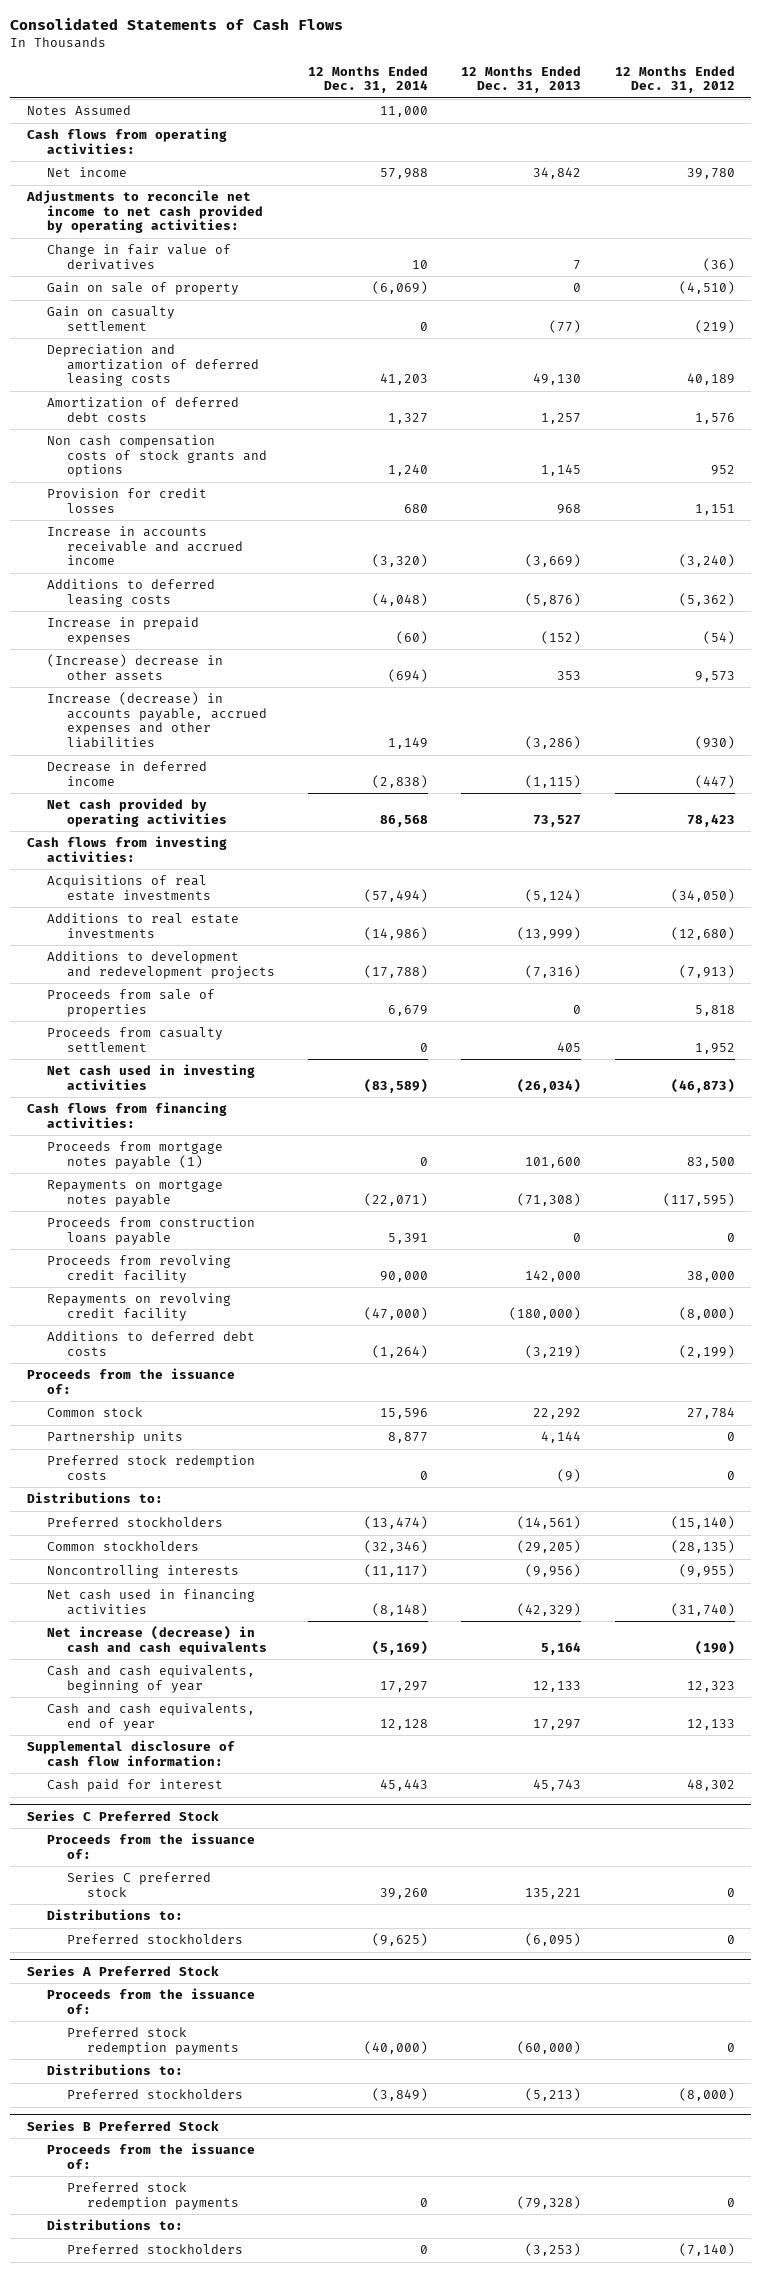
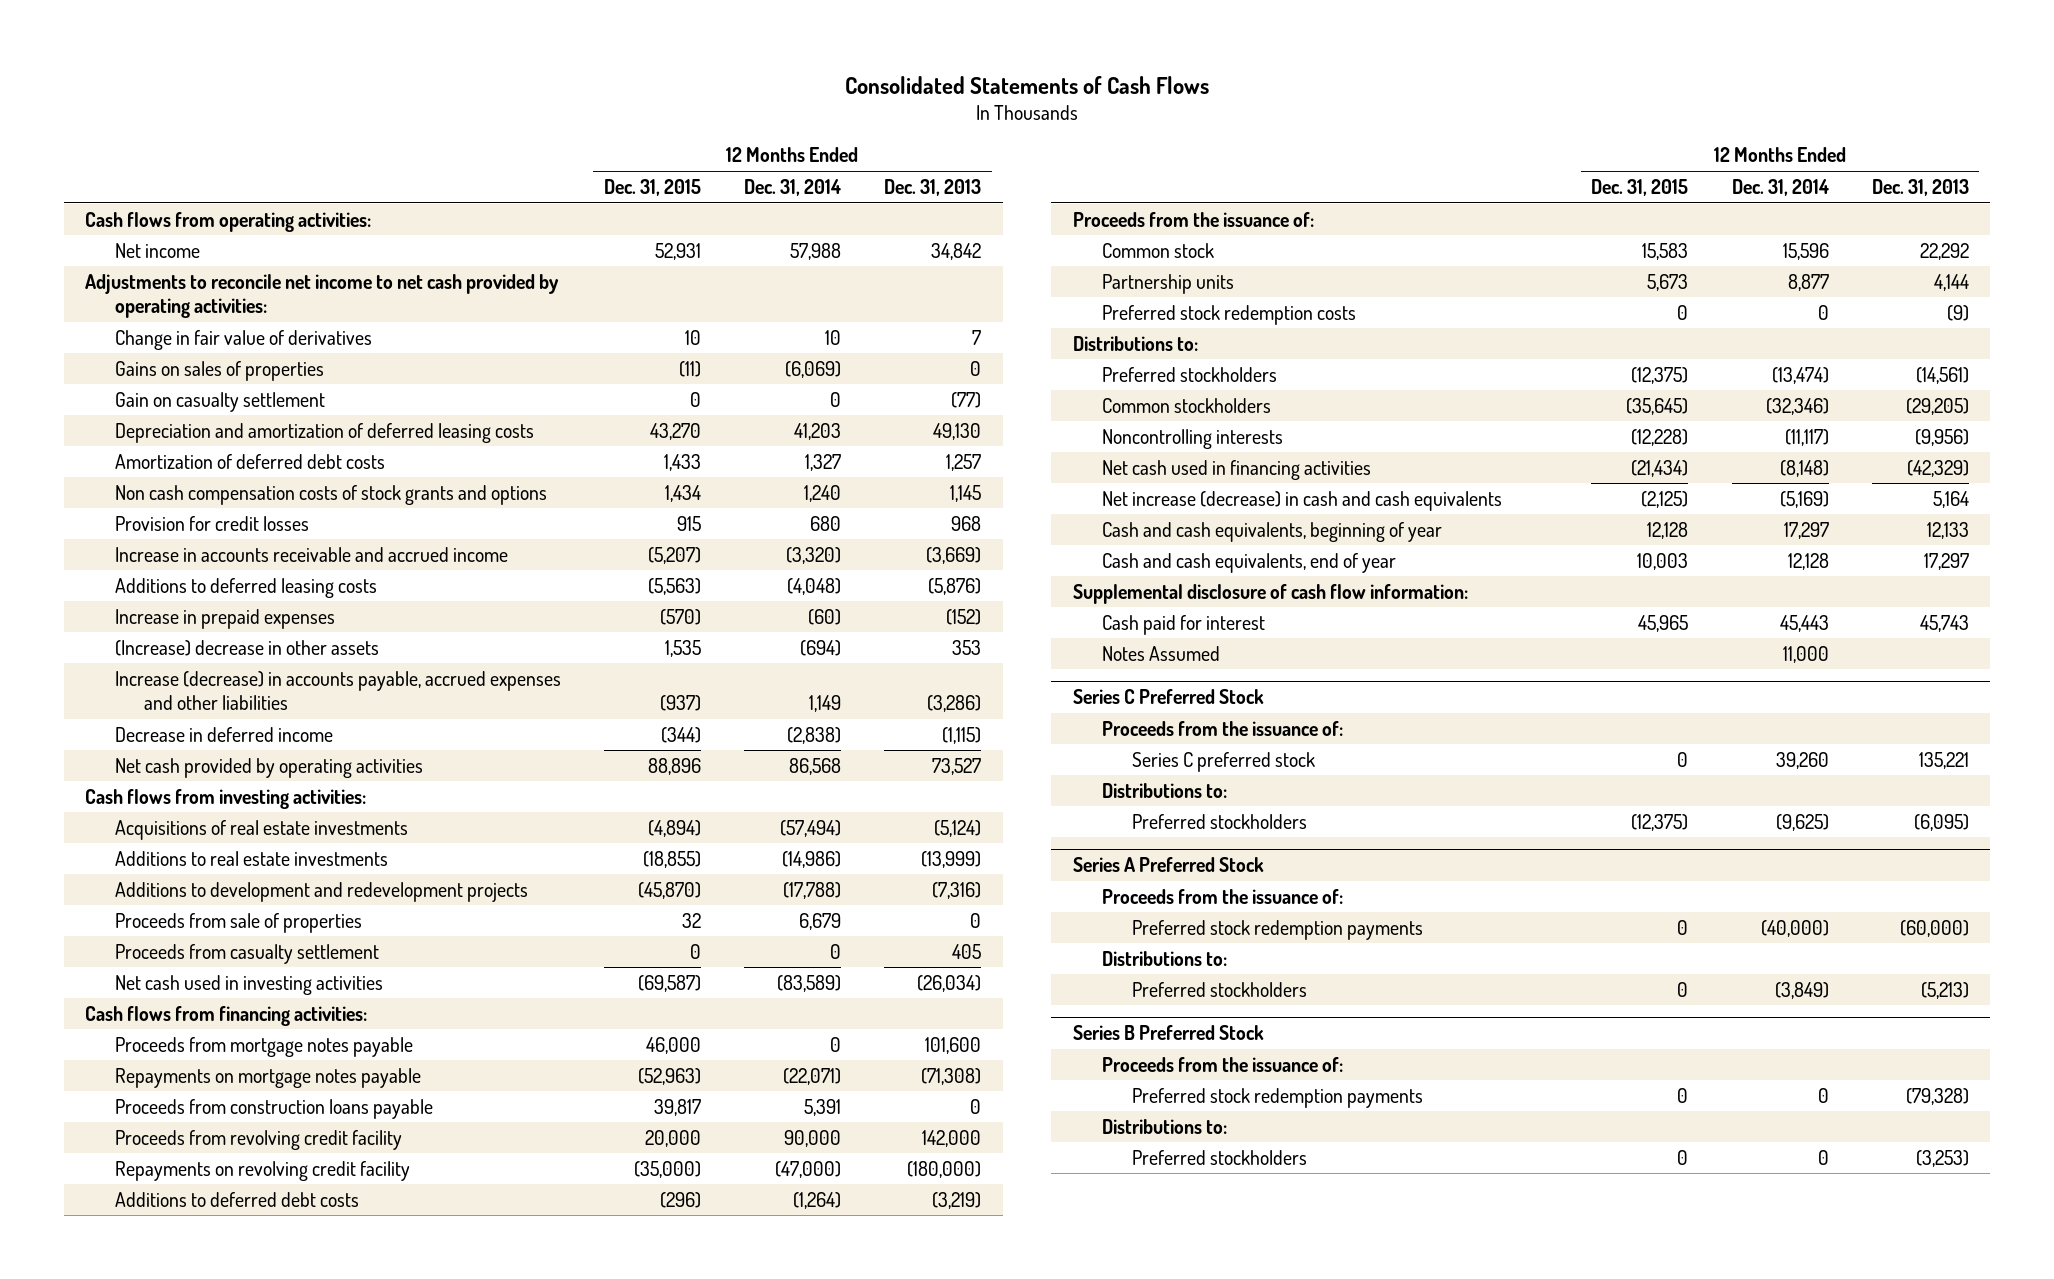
[614,65,735,94] 12 Months Ended Dec. 31, 2012 -> none
none -> [603,178,701,196] Dec. 31, 2015
[46,282,239,296] Gain on sale of property -> [114,360,324,381] Gains on sales of properties
[46,1141,223,1169] Proceeds from mortgage notes payable (1) -> [114,1036,413,1057] Proceeds from mortgage notes payable
[26,105,131,116] Notes Assumed -> [1102,645,1221,661] Notes Assumed

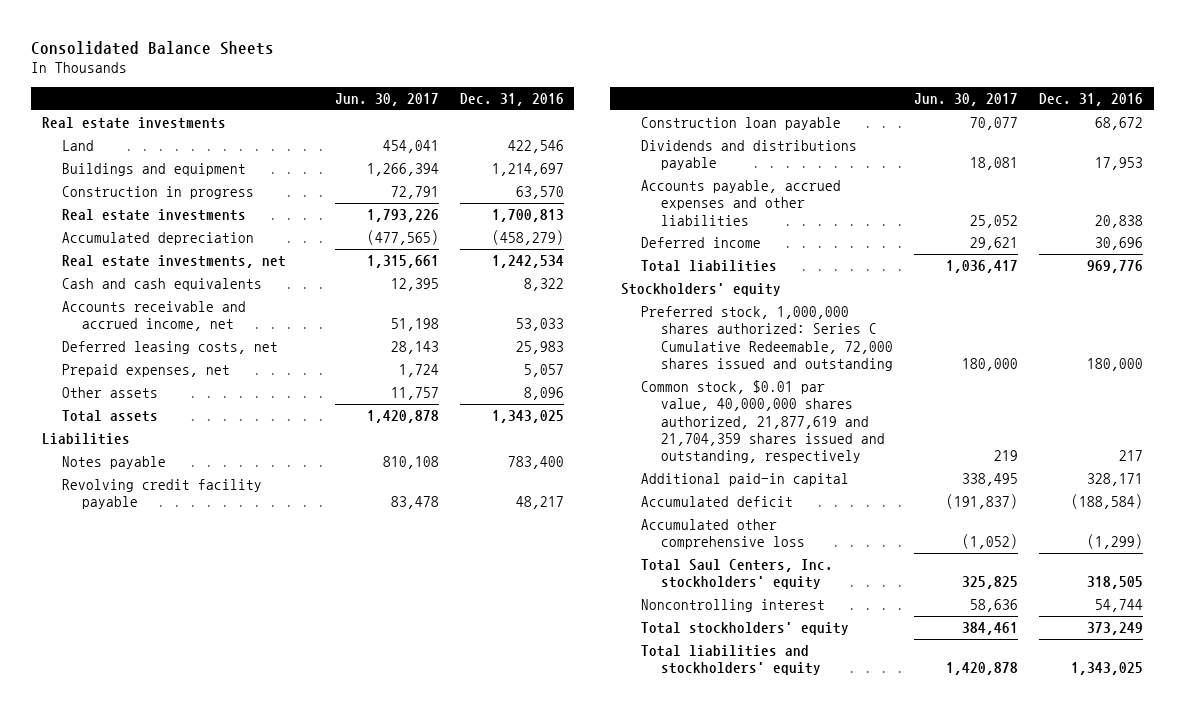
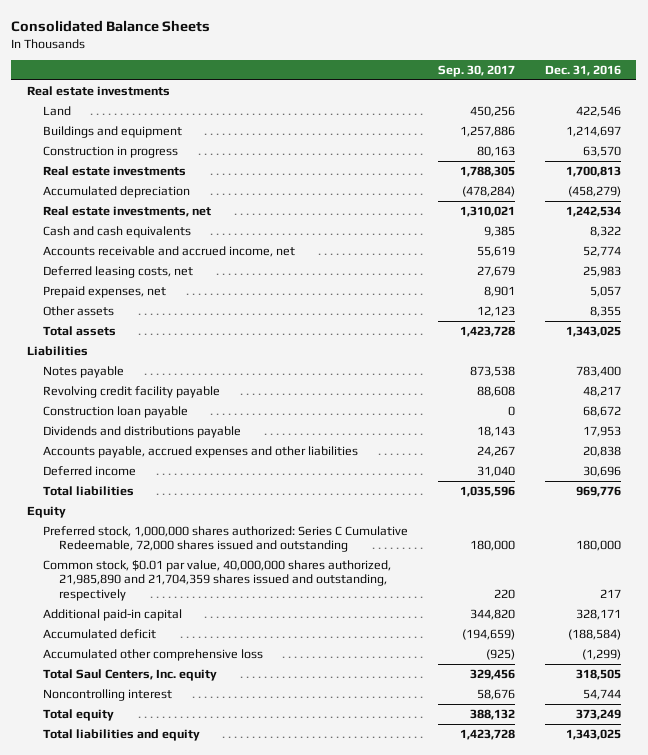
[335,92,440,106] Jun. 30, 2017 -> none
none -> [437,64,515,77] Sep. 30, 2017
[516,318,565,332] 53,033 -> [583,245,622,257] 52,774
[524,387,565,401] 8,096 -> [590,305,622,317] 8,355
[620,283,781,297] Stockholders' equity -> [26,505,66,518] Equity
[640,380,886,464] Common stock, $0.01 par value, 40,000,000 shares authorized, 21,877,619 and 21,704,359 shares issued and outstanding, respectively -> [42,559,391,601] Common stock, $0.01 par value, 40,000,000 shares authorized, 21,985,890 and 21,704,359 shares issued and outstanding, respectively
[640,559,833,590] Total Saul Centers, Inc. stockholders' equity -> [42,668,217,681] Total Saul Centers, Inc. equity
[640,622,849,636] Total stockholders' equity -> [42,708,114,721] Total equity
[640,645,822,676] Total liabilities and stockholders' equity -> [42,728,200,741] Total liabilities and equity

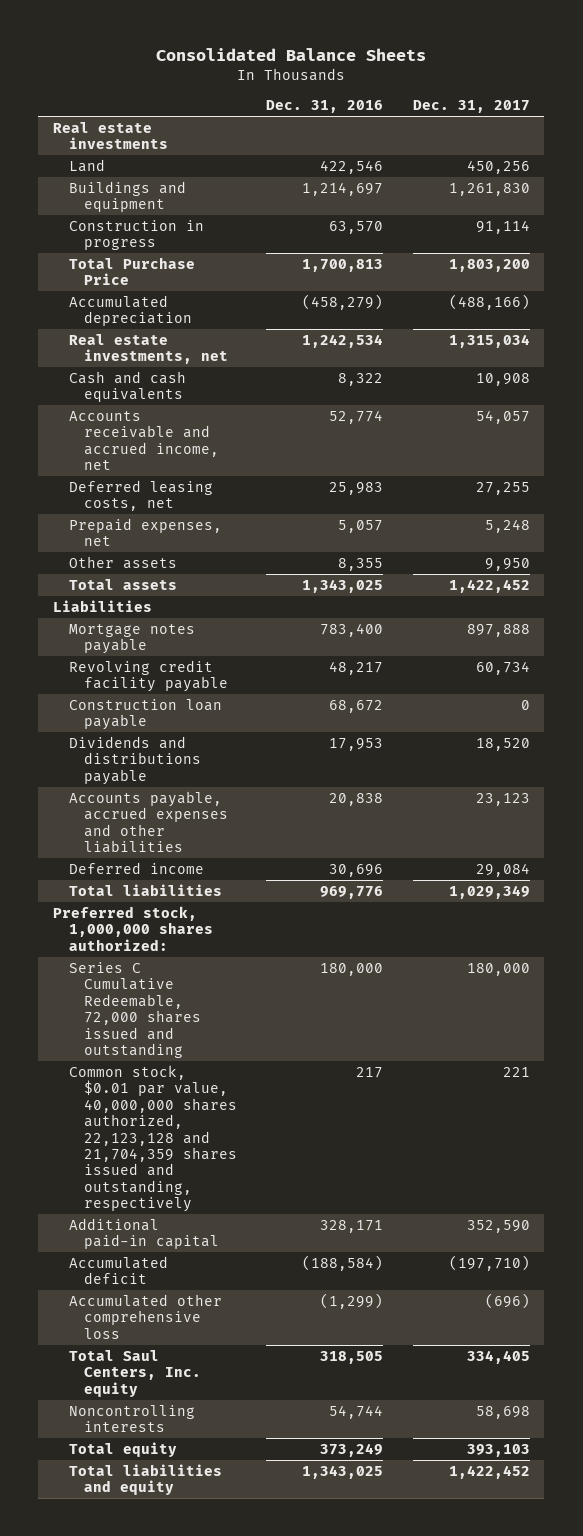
[437,64,515,77] Sep. 30, 2017 -> none
none -> [412,99,530,113] Dec. 31, 2017
[42,165,186,176] Real estate investments -> [68,257,195,286] Total Purchase Price
[42,365,124,378] Notes payable -> [68,624,195,655] Mortgage notes payable
[26,505,66,518] Equity -> none
none -> [53,906,213,951] Preferred stock, 1,000,000 shares authorized:
[42,525,408,553] Preferred stock, 1,000,000 shares authorized: Series C Cumulative Redeemable, 72,000 shares issued and outstanding -> [68,962,202,1058] Series C Cumulative Redeemable, 72,000 shares issued and outstanding
[42,559,391,601] Common stock, $0.01 par value, 40,000,000 shares authorized, 21,985,890 and 21,704,359 shares issued and outstanding, respectively -> [68,1065,238,1213] Common stock, $0.01 par value, 40,000,000 shares authorized, 22,123,128 and 21,704,359 shares issued and outstanding, respectively
[42,688,172,701] Noncontrolling interest -> [68,1405,195,1433] Noncontrolling interests

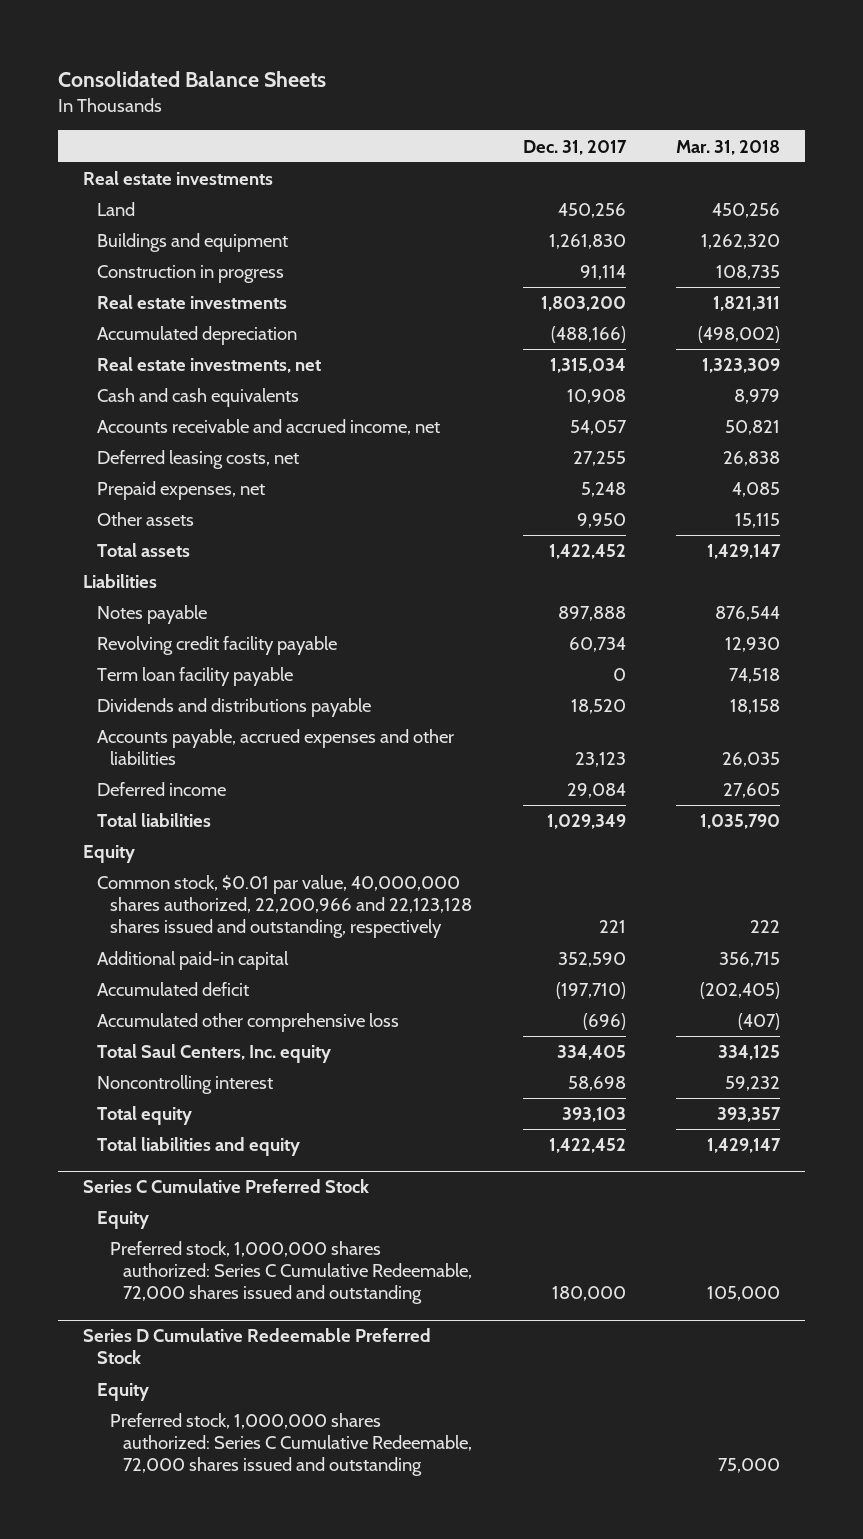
[266,99,384,113] Dec. 31, 2016 -> none
none -> [676,139,781,155] Mar. 31, 2018
[68,257,195,286] Total Purchase Price -> [96,295,287,310] Real estate investments
[68,624,195,655] Mortgage notes payable -> [96,605,207,625] Notes payable
[68,699,222,731] Construction loan payable -> none
none -> [96,667,293,687] Term loan facility payable
[53,906,213,951] Preferred stock, 1,000,000 shares authorized: -> none
[68,962,202,1058] Series C Cumulative Redeemable, 72,000 shares issued and outstanding -> none
none -> [83,845,136,864] Equity
[68,1065,238,1213] Common stock, $0.01 par value, 40,000,000 shares authorized, 22,123,128 and 21,704,359 shares issued and outstanding, respectively -> [96,875,472,939] Common stock, $0.01 par value, 40,000,000 shares authorized, 22,200,966 and 22,123,128 shares issued and outstanding, respectively
[68,1405,195,1433] Noncontrolling interests -> [96,1075,273,1095] Noncontrolling interest
none -> [83,1179,370,1194] Series C Cumulative Preferred Stock
none -> [96,1211,149,1230] Equity
none -> [109,1241,473,1305] Preferred stock, 1,000,000 shares authorized: Series C Cumulative Redeemable, 72,000 shares issued and outstanding
none -> [83,1328,432,1365] Series D Cumulative Redeemable Preferred Stock
none -> [96,1383,149,1402] Equity
none -> [109,1413,473,1477] Preferred stock, 1,000,000 shares authorized: Series C Cumulative Redeemable, 72,000 shares issued and outstanding

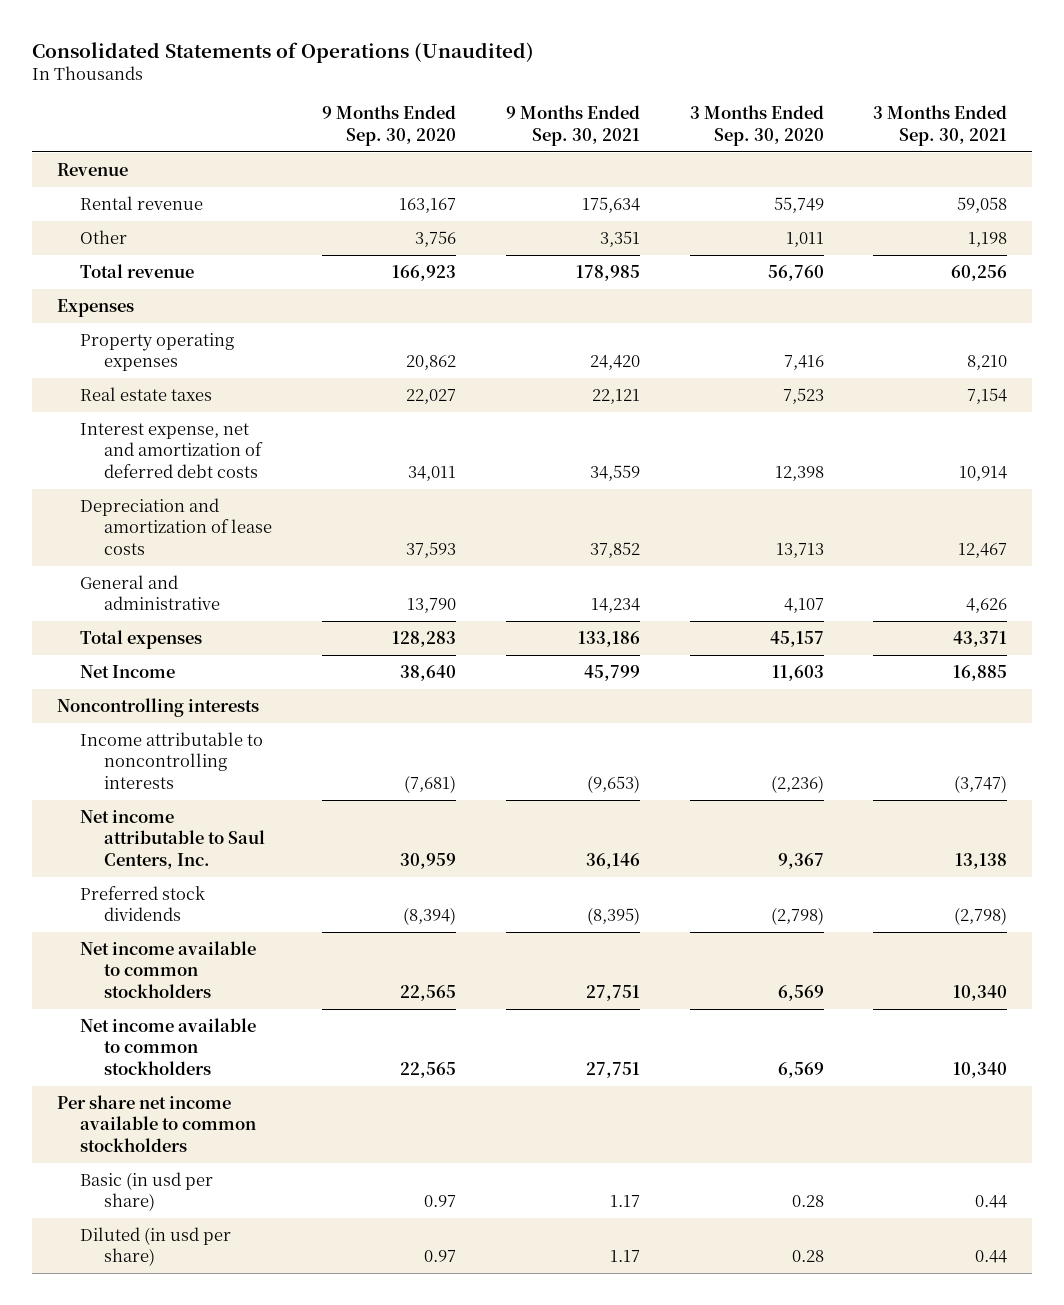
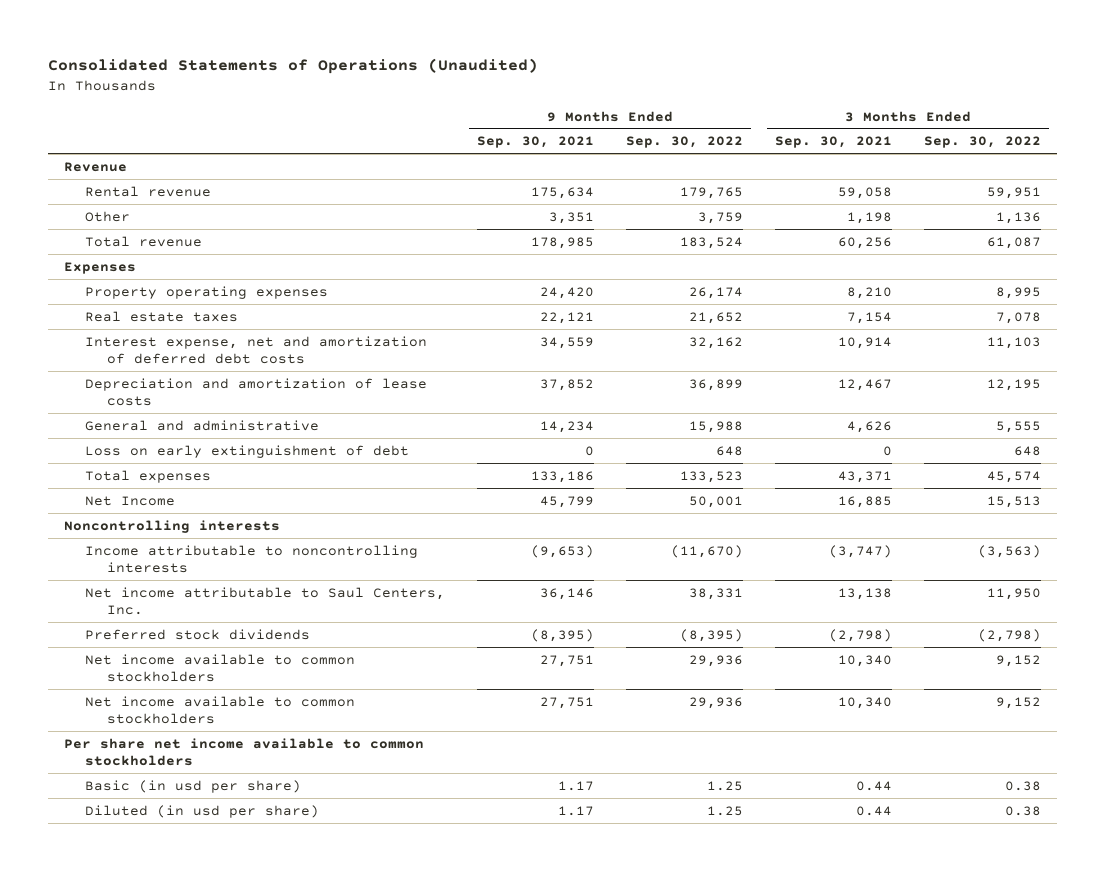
[322,105,457,147] 9 Months Ended Sep. 30, 2020 -> none
[689,105,824,147] 3 Months Ended Sep. 30, 2020 -> none
none -> [626,136,744,149] Sep. 30, 2022
none -> [923,136,1041,149] Sep. 30, 2022
none -> [85,444,410,458] Loss on early extinguishment of debt

